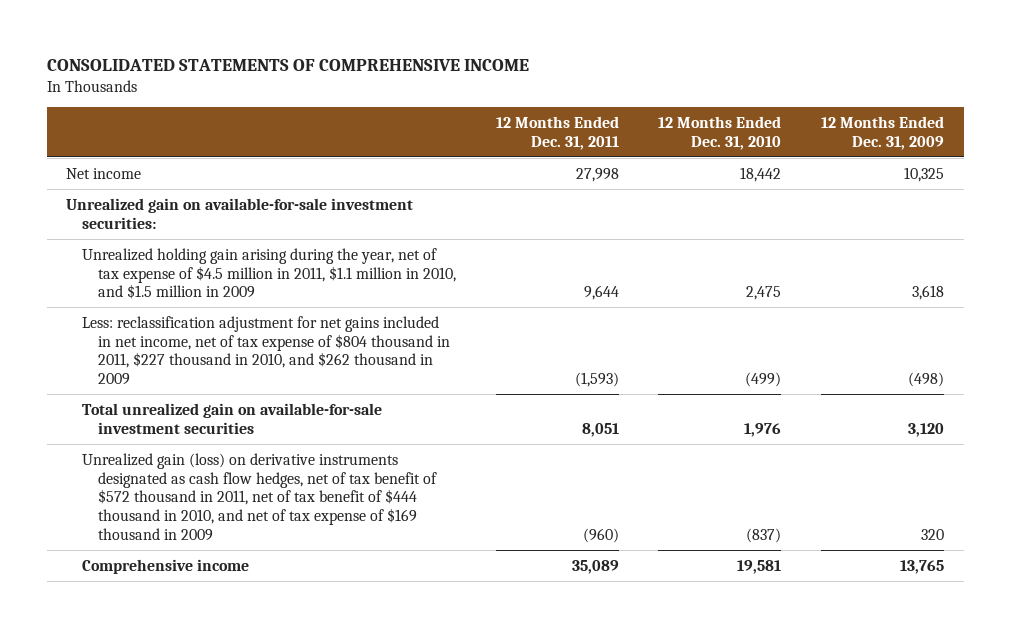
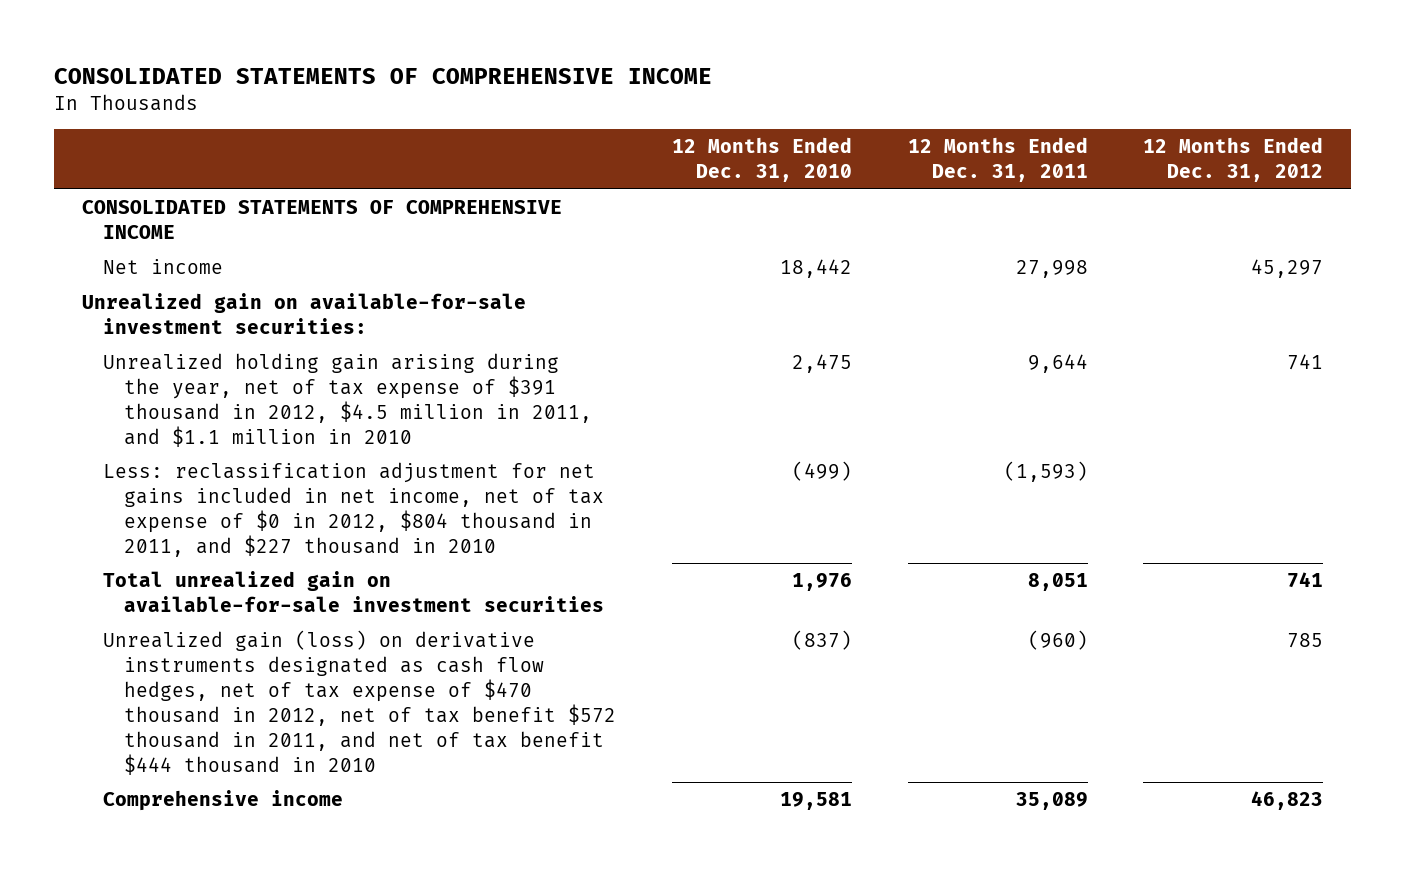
[820,115,944,150] 12 Months Ended Dec. 31, 2009 -> none
none -> [1143,137,1324,183] 12 Months Ended Dec. 31, 2012
none -> [82,200,563,240] CONSOLIDATED STATEMENTS OF COMPREHENSIVE INCOME
[82,247,456,300] Unrealized holding gain arising during the year, net of tax expense of $4.5 million in 2011, $1.1 million in 2010, and $1.5 million in 2009 -> [103,353,593,447] Unrealized holding gain arising during the year, net of tax expense of $391 thousand in 2012, $4.5 million in 2011, and $1.1 million in 2010
[82,315,450,386] Less: reclassification adjustment for net gains included in net income, net of tax expense of $804 thousand in 2011, $227 thousand in 2010, and $262 thousand in 2009 -> [103,462,605,557] Less: reclassification adjustment for net gains included in net income, net of tax expense of $0 in 2012, $804 thousand in 2011, and $227 thousand in 2010
[82,452,437,541] Unrealized gain (loss) on derivative instruments designated as cash flow hedges, net of tax benefit of $572 thousand in 2011, net of tax benefit of $444 thousand in 2010, and net of tax expense of $169 thousand in 2009 -> [103,630,617,775] Unrealized gain (loss) on derivative instruments designated as cash flow hedges, net of tax expense of $470 thousand in 2012, net of tax benefit $572 thousand in 2011, and net of tax benefit $444 thousand in 2010

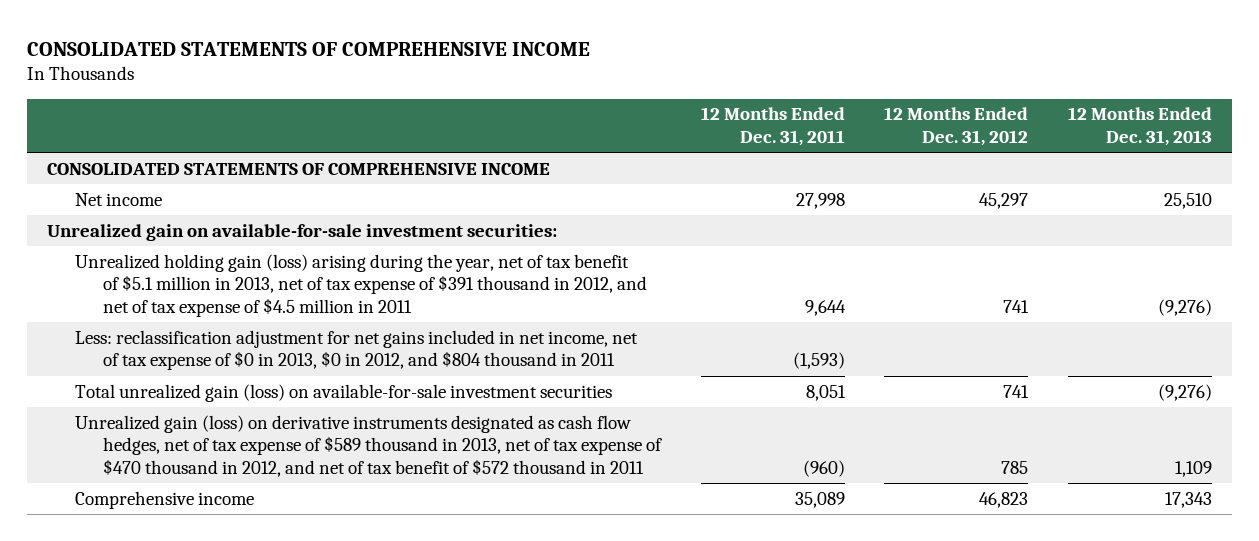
[671,137,852,183] 12 Months Ended Dec. 31, 2010 -> none
none -> [1067,107,1212,147] 12 Months Ended Dec. 31, 2013
[103,353,593,447] Unrealized holding gain arising during the year, net of tax expense of $391 thousand in 2012, $4.5 million in 2011, and $1.1 million in 2010 -> [75,253,648,318] Unrealized holding gain (loss) arising during the year, net of tax benefit of $5.1 million in 2013, net of tax expense of $391 thousand in 2012, and net of tax expense of $4.5 million in 2011
[103,462,605,557] Less: reclassification adjustment for net gains included in net income, net of tax expense of $0 in 2012, $804 thousand in 2011, and $227 thousand in 2010 -> [75,329,639,371] Less: reclassification adjustment for net gains included in net income, net of tax expense of $0 in 2013, $0 in 2012, and $804 thousand in 2011
[103,571,605,613] Total unrealized gain on available-for-sale investment securities -> [75,383,613,402] Total unrealized gain (loss) on available-for-sale investment securities
[103,630,617,775] Unrealized gain (loss) on derivative instruments designated as cash flow hedges, net of tax expense of $470 thousand in 2012, net of tax benefit $572 thousand in 2011, and net of tax benefit $444 thousand in 2010 -> [75,414,663,478] Unrealized gain (loss) on derivative instruments designated as cash flow hedges, net of tax expense of $589 thousand in 2013, net of tax expense of $470 thousand in 2012, and net of tax benefit of $572 thousand in 2011

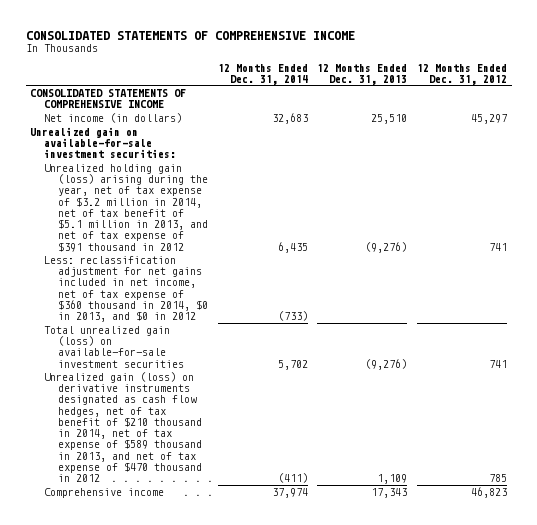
[700,107,845,147] 12 Months Ended Dec. 31, 2011 -> none
none -> [217,63,308,85] 12 Months Ended Dec. 31, 2014
[75,192,163,206] Net income -> [44,112,183,123] Net income (in dollars)
[75,253,648,318] Unrealized holding gain (loss) arising during the year, net of tax benefit of $5.1 million in 2013, net of tax expense of $391 thousand in 2012, and net of tax expense of $4.5 million in 2011 -> [44,163,209,252] Unrealized holding gain (loss) arising during the year, net of tax expense of $3.2 million in 2014, net of tax benefit of $5.1 million in 2013, and net of tax expense of $391 thousand in 2012
[75,329,639,371] Less: reclassification adjustment for net gains included in net income, net of tax expense of $0 in 2013, $0 in 2012, and $804 thousand in 2011 -> [44,255,209,323] Less: reclassification adjustment for net gains included in net income, net of tax expense of $360 thousand in 2014, $0 in 2013, and $0 in 2012
[75,414,663,478] Unrealized gain (loss) on derivative instruments designated as cash flow hedges, net of tax expense of $589 thousand in 2013, net of tax expense of $470 thousand in 2012, and net of tax benefit of $572 thousand in 2011 -> [44,371,203,483] Unrealized gain (loss) on derivative instruments designated as cash flow hedges, net of tax benefit of $210 thousand in 2014, net of tax expense of $589 thousand in 2013, and net of tax expense of $470 thousand in 2012

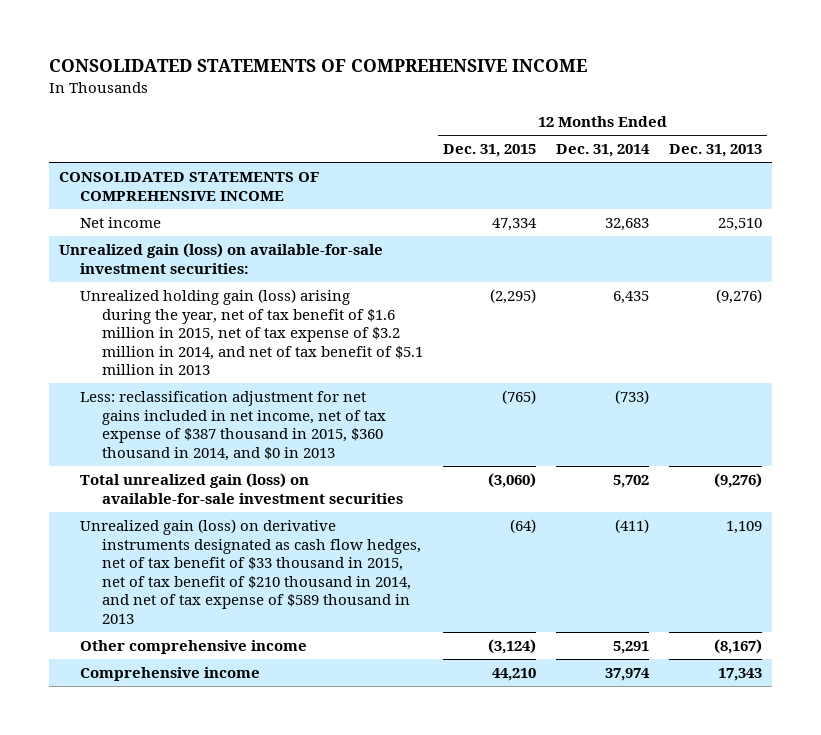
[416,63,507,85] 12 Months Ended Dec. 31, 2012 -> none
none -> [443,144,537,158] Dec. 31, 2015
[44,112,183,123] Net income (in dollars) -> [80,217,162,229] Net income
[30,126,177,159] Unrealized gain on available-for-sale investment securities: -> [58,243,383,274] Unrealized gain (loss) on available-for-sale investment securities:
[44,163,209,252] Unrealized holding gain (loss) arising during the year, net of tax expense of $3.2 million in 2014, net of tax benefit of $5.1 million in 2013, and net of tax expense of $391 thousand in 2012 -> [80,289,423,376] Unrealized holding gain (loss) arising during the year, net of tax benefit of $1.6 million in 2015, net of tax expense of $3.2 million in 2014, and net of tax benefit of $5.1 million in 2013
[44,255,209,323] Less: reclassification adjustment for net gains included in net income, net of tax expense of $360 thousand in 2014, $0 in 2013, and $0 in 2012 -> [80,391,386,461] Less: reclassification adjustment for net gains included in net income, net of tax expense of $387 thousand in 2015, $360 thousand in 2014, and $0 in 2013
[44,371,203,483] Unrealized gain (loss) on derivative instruments designated as cash flow hedges, net of tax benefit of $210 thousand in 2014, net of tax expense of $589 thousand in 2013, and net of tax expense of $470 thousand in 2012 -> [80,519,421,624] Unrealized gain (loss) on derivative instruments designated as cash flow hedges, net of tax benefit of $33 thousand in 2015, net of tax benefit of $210 thousand in 2014, and net of tax expense of $589 thousand in 2013
none -> [80,640,308,655] Other comprehensive income

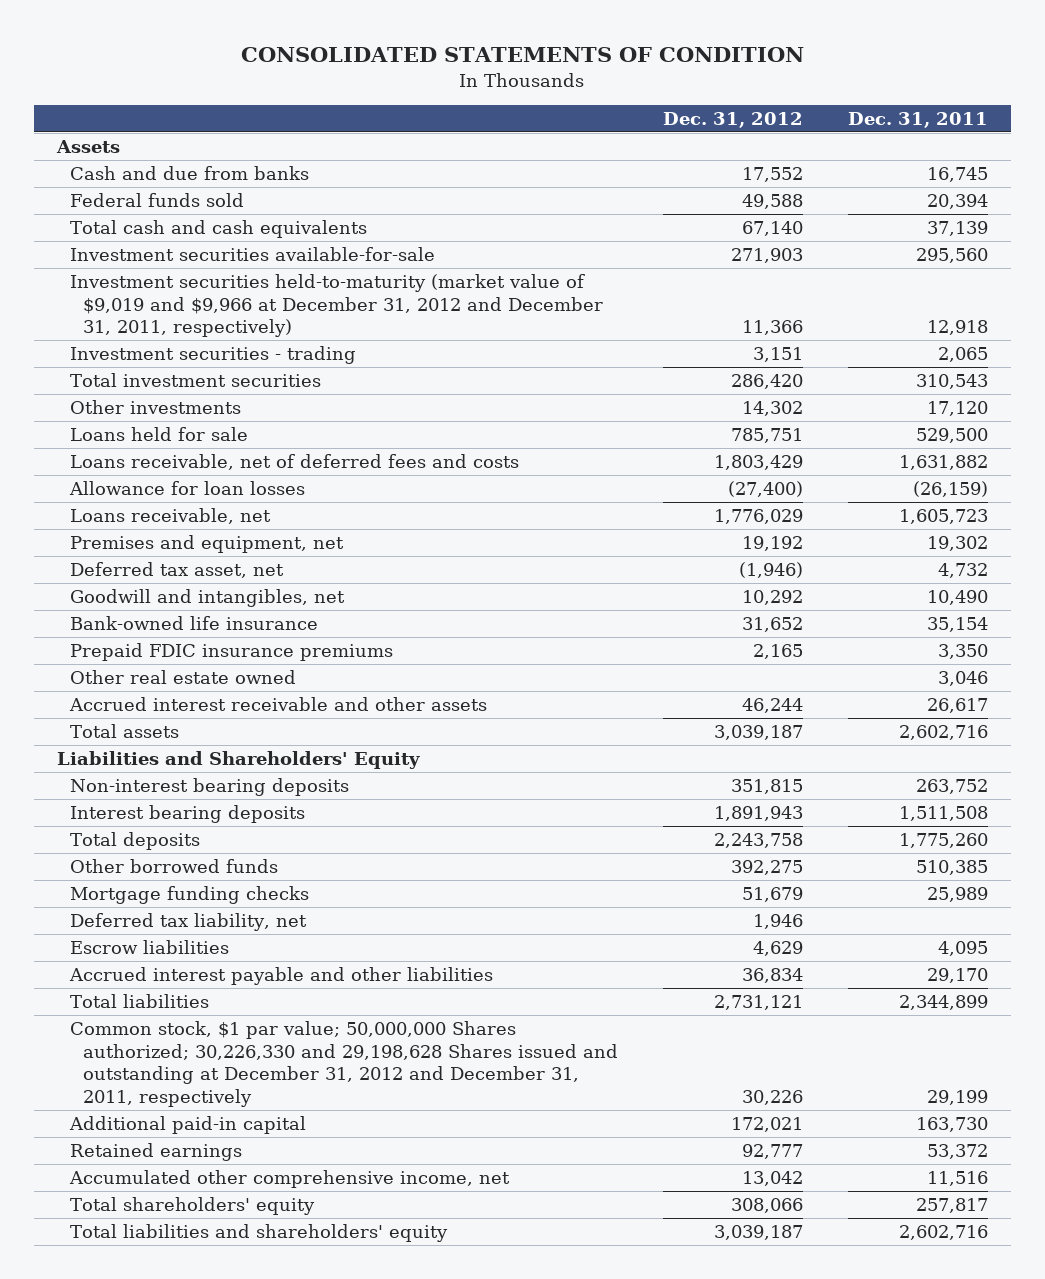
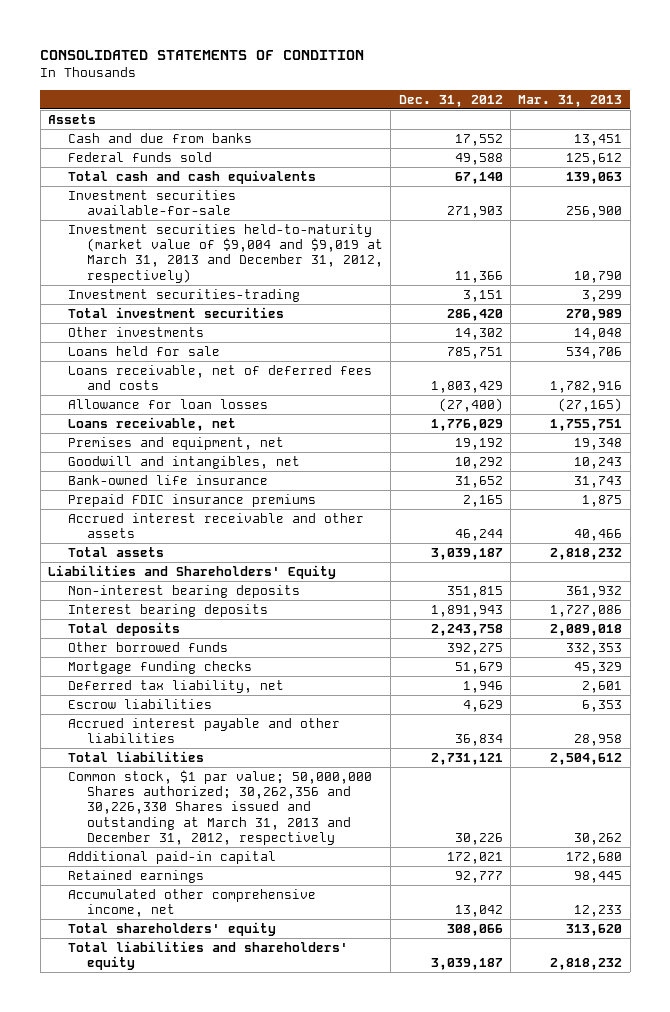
[847,111,988,128] Dec. 31, 2011 -> none
none -> [518,94,623,107] Mar. 31, 2013
[69,274,603,338] Investment securities held-to-maturity (market value of $9,019 and $9,966 at December 31, 2012 and December 31, 2011, respectively) -> [67,224,383,283] Investment securities held-to-maturity (market value of $9,004 and $9,019 at March 31, 2013 and December 31, 2012, respectively)
[69,346,356,365] Investment securities - trading -> [67,289,300,303] Investment securities-trading
[69,562,284,579] Deferred tax asset, net -> none
[69,670,296,685] Other real estate owned -> none
[69,1021,618,1107] Common stock, $1 par value; 50,000,000 Shares authorized; 30,226,330 and 29,198,628 Shares issued and outstanding at December 31, 2012 and December 31, 2011, respectively -> [67,770,372,845] Common stock, $1 par value; 50,000,000 Shares authorized; 30,262,356 and 30,226,330 Shares issued and outstanding at March 31, 2013 and December 31, 2012, respectively

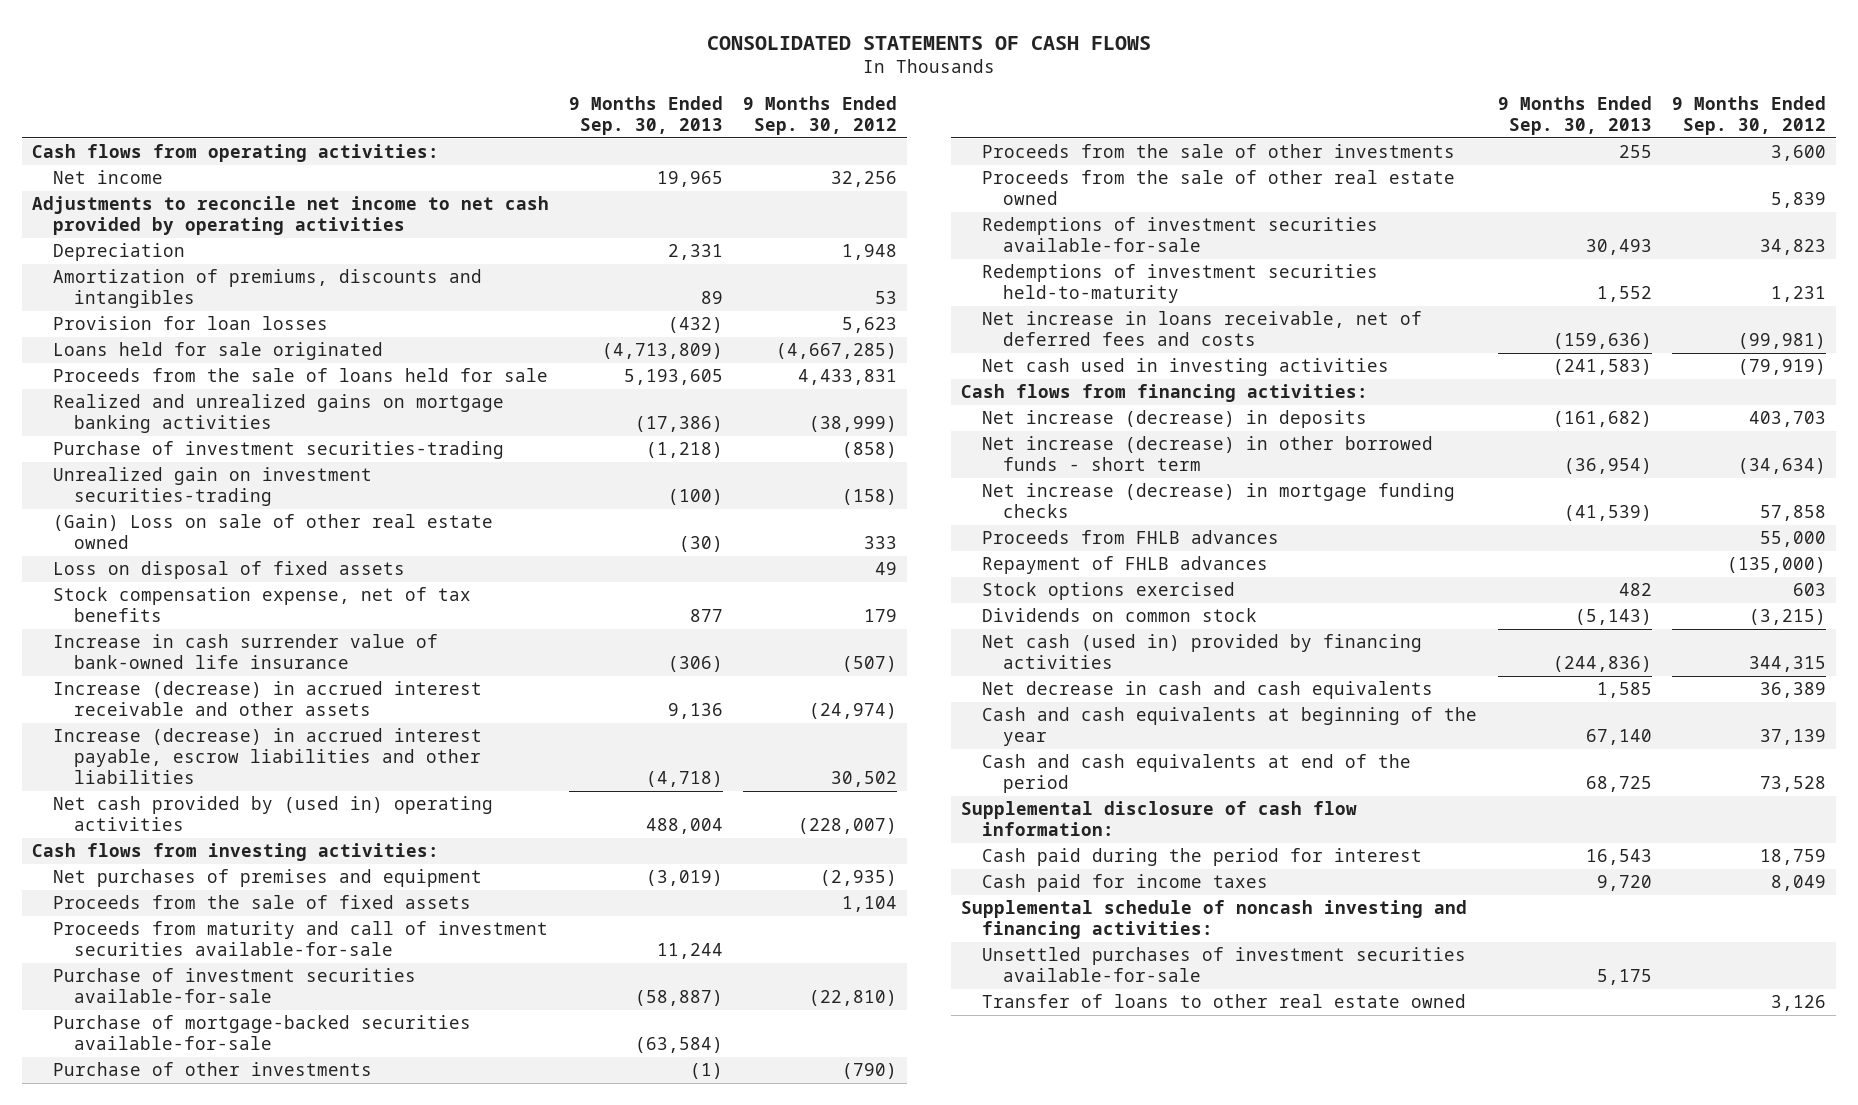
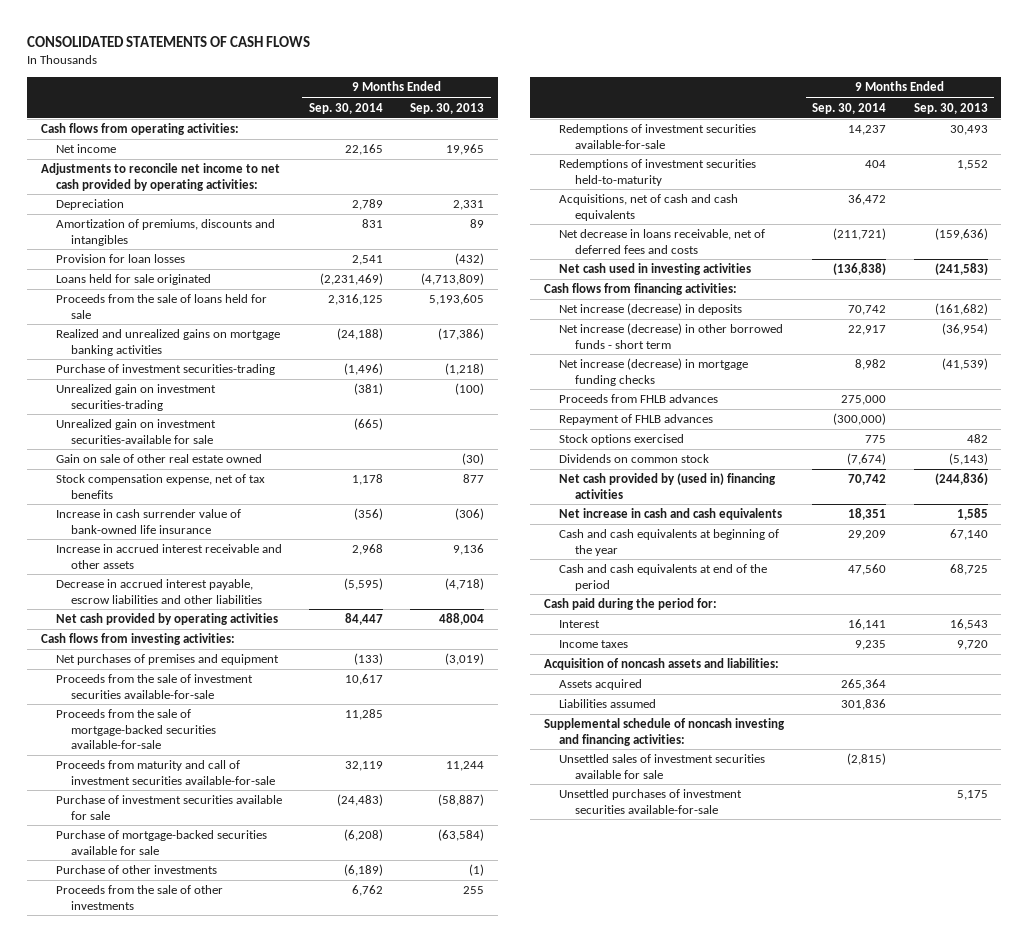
[743,96,898,136] 9 Months Ended Sep. 30, 2012 -> none
none -> [309,102,384,114] Sep. 30, 2014
[32,196,550,236] Adjustments to reconcile net income to net cash provided by operating activities -> [40,163,280,191] Adjustments to reconcile net income to net cash provided by operating activities:
[53,561,406,580] Loss on disposal of fixed assets -> none
none -> [56,419,217,444] Unrealized gain on investment securities-available for sale
[53,514,494,550] (Gain) Loss on sale of other real estate owned -> [56,454,263,464] Gain on sale of other real estate owned
[53,681,483,717] Increase (decrease) in accrued interest receivable and other assets -> [56,544,283,569] Increase in accrued interest receivable and other assets
[53,728,483,785] Increase (decrease) in accrued interest payable, escrow liabilities and other liabilities -> [56,579,263,604] Decrease in accrued interest payable, escrow liabilities and other liabilities
[53,796,494,832] Net cash provided by (used in) operating activities -> [56,613,279,626] Net cash provided by operating activities
[53,895,472,910] Proceeds from the sale of fixed assets -> none
none -> [56,674,254,699] Proceeds from the sale of investment securities available-for-sale
none -> [56,709,217,749] Proceeds from the sale of mortgage-backed securities available-for-sale
[53,968,417,1004] Purchase of investment securities available-for-sale -> [56,795,283,820] Purchase of investment securities available for sale
[53,1015,472,1051] Purchase of mortgage-backed securities available-for-sale -> [56,830,268,855] Purchase of mortgage-backed securities available for sale
[982,170,1456,206] Proceeds from the sale of other real estate owned -> none
none -> [559,194,739,221] Acquisitions, net of cash and cash equivalents
[982,311,1423,347] Net increase in loans receivable, net of deferred fees and costs -> [559,229,766,254] Net decrease in loans receivable, net of deferred fees and costs
[982,634,1423,670] Net cash (used in) provided by financing activities -> [559,473,777,499] Net cash provided by (used in) financing activities
[982,681,1434,700] Net decrease in cash and cash equivalents -> [559,508,783,521] Net increase in cash and cash equivalents
[961,801,1358,837] Supplemental disclosure of cash flow information: -> none
none -> [543,598,717,611] Cash paid during the period for:
[982,848,1423,867] Cash paid during the period for interest -> [559,620,601,629] Interest
[982,874,1269,893] Cash paid for income taxes -> [559,640,629,649] Income taxes
none -> [543,658,779,671] Acquisition of noncash assets and liabilities:
none -> [559,679,643,691] Assets acquired
none -> [559,699,657,709] Liabilities assumed
none -> [559,754,766,779] Unsettled sales of investment securities available for sale
[982,994,1467,1009] Transfer of loans to other real estate owned -> none

